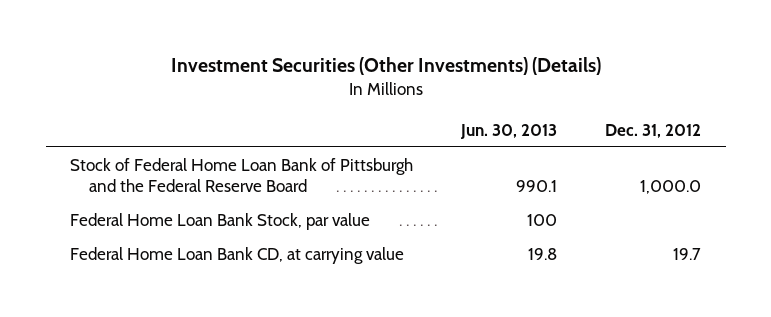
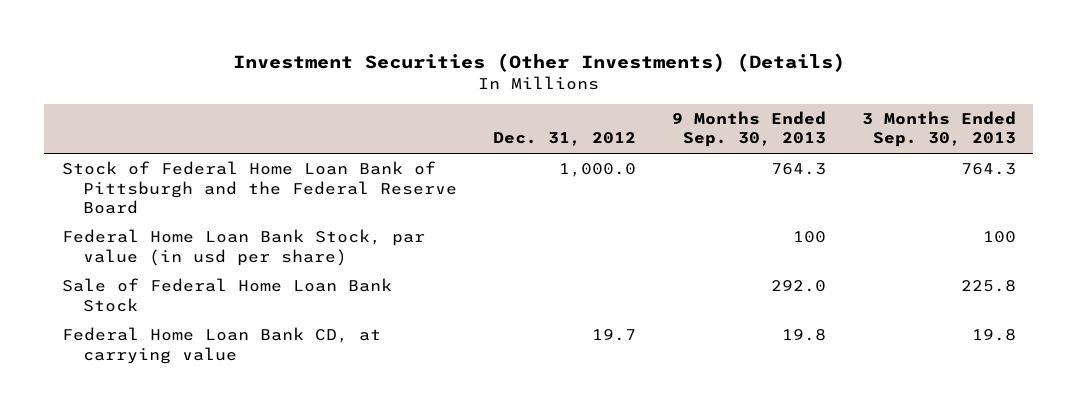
[460,123,558,139] Jun. 30, 2013 -> none
none -> [671,111,826,148] 9 Months Ended Sep. 30, 2013
none -> [861,111,1016,148] 3 Months Ended Sep. 30, 2013
[69,213,370,231] Federal Home Loan Bank Stock, par value -> [62,229,426,266] Federal Home Loan Bank Stock, par value (in usd per share)
none -> [62,278,393,312] Sale of Federal Home Loan Bank Stock

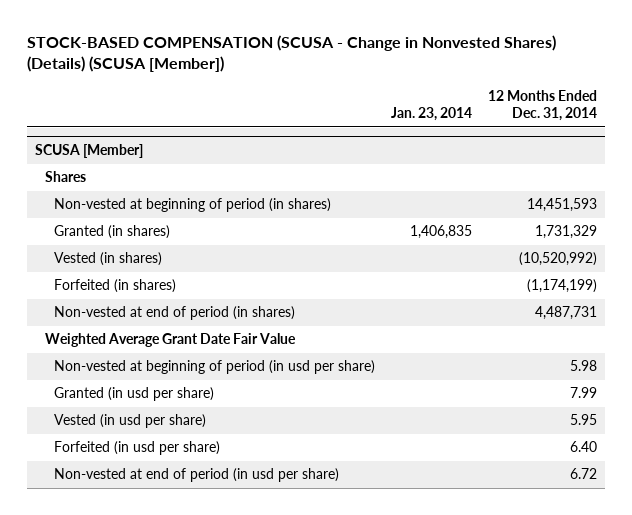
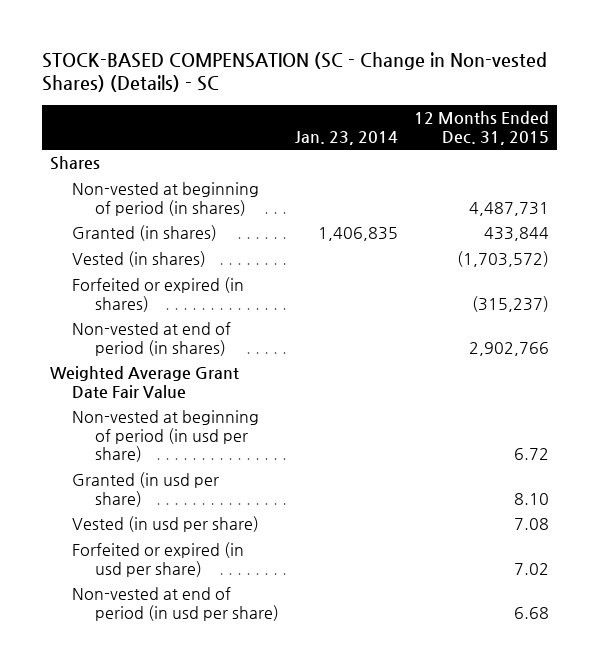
[27,35,557,73] STOCK-BASED COMPENSATION (SCUSA - Change in Nonvested Shares) (Details) (SCUSA [Member]) -> [41,51,547,93] STOCK-BASED COMPENSATION (SC - Change in Non-vested Shares) (Details) - SC
[488,89,598,121] 12 Months Ended Dec. 31, 2014 -> none
none -> [414,111,550,145] 12 Months Ended Dec. 31, 2015
[35,143,144,158] SCUSA [Member] -> none
[54,279,177,294] Forfeited (in shares) -> [72,277,245,312] Forfeited or expired (in shares)
[54,441,221,456] Forfeited (in usd per share) -> [72,542,245,577] Forfeited or expired (in usd per share)

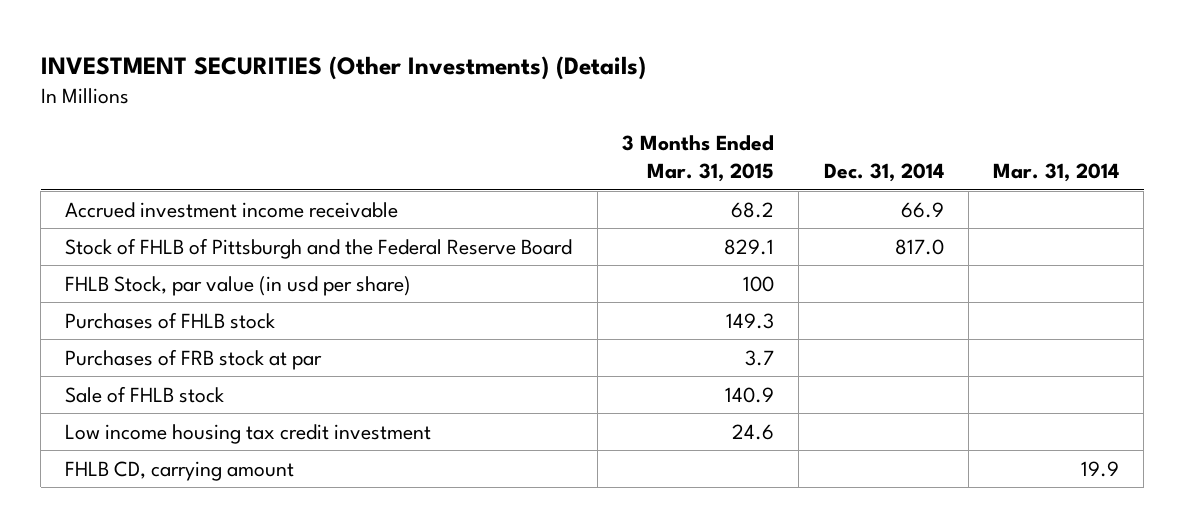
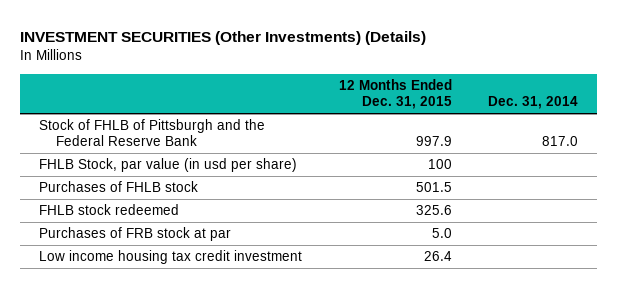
[622,135,775,183] 3 Months Ended Mar. 31, 2015 -> none
[993,163,1120,183] Mar. 31, 2014 -> none
none -> [338,78,452,110] 12 Months Ended Dec. 31, 2015
[65,201,399,218] Accrued investment income receivable -> none
[65,237,573,259] Stock of FHLB of Pittsburgh and the Federal Reserve Board -> [38,119,265,147] Stock of FHLB of Pittsburgh and the Federal Reserve Bank
none -> [38,204,179,216] FHLB stock redeemed
[65,385,225,403] Sale of FHLB stock -> none
[65,460,295,481] FHLB CD, carrying amount -> none

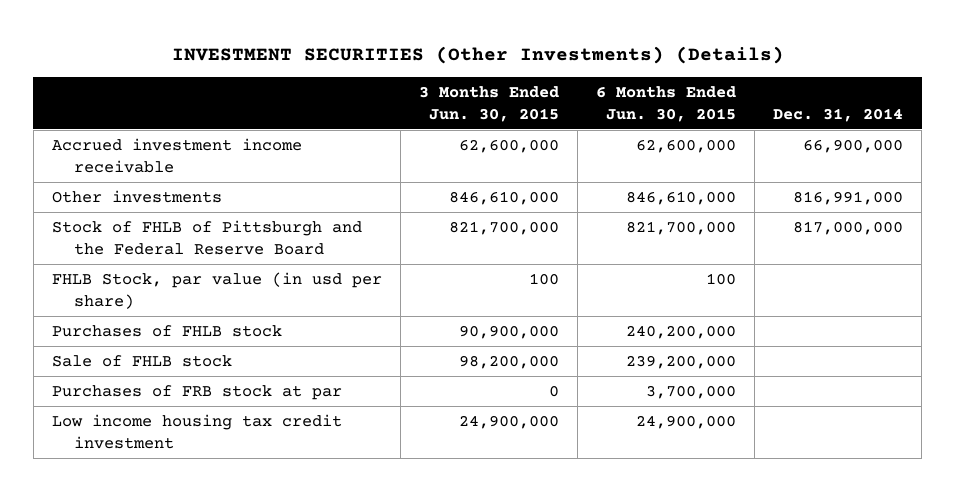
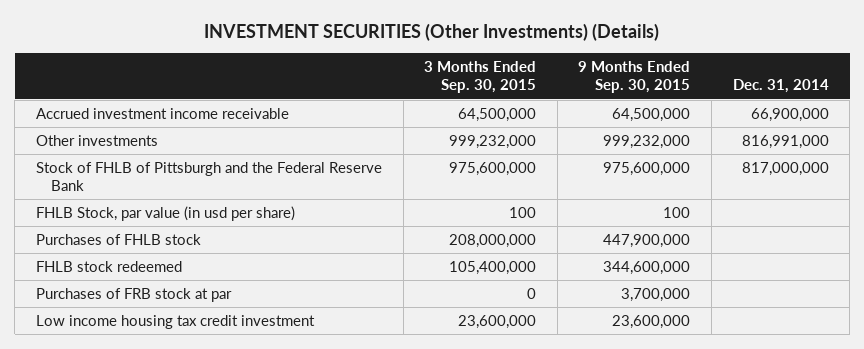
[419,85,560,123] 3 Months Ended Jun. 30, 2015 -> none
[596,85,737,123] 6 Months Ended Jun. 30, 2015 -> none
none -> [424,61,537,94] 3 Months Ended Sep. 30, 2015
none -> [578,61,691,94] 9 Months Ended Sep. 30, 2015
[52,219,363,255] Stock of FHLB of Pittsburgh and the Federal Reserve Board -> [35,161,382,192] Stock of FHLB of Pittsburgh and the Federal Reserve Bank
[52,354,233,367] Sale of FHLB stock -> [35,260,182,272] FHLB stock redeemed

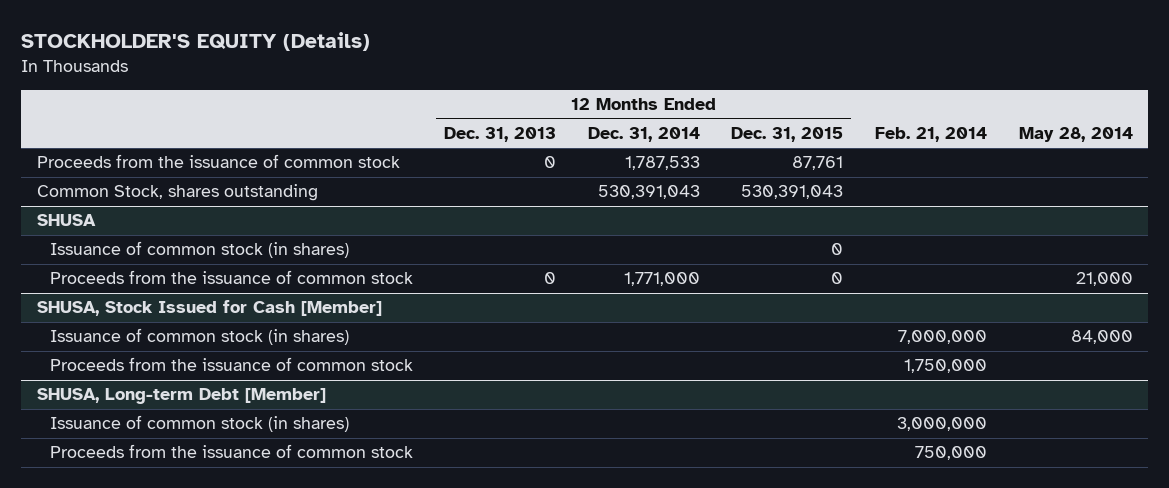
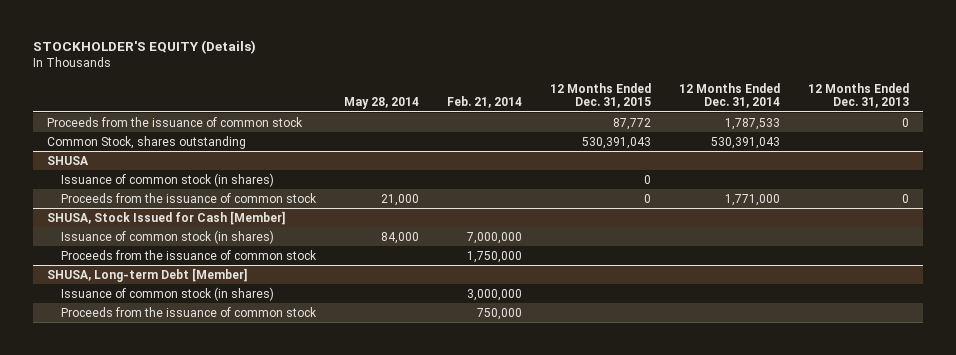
[792,156,844,171] 87,761 -> [612,117,651,130] 87,772

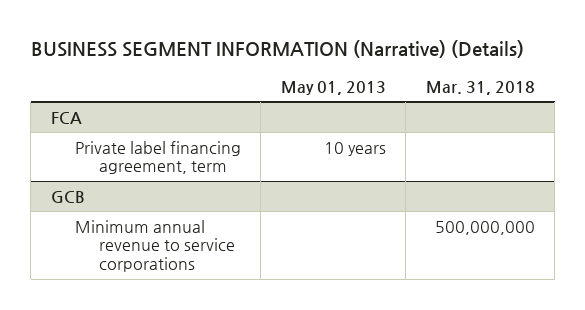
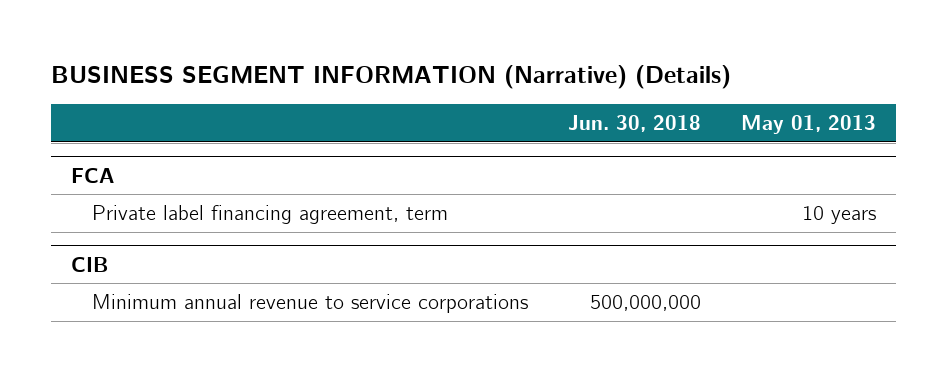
[425,80,535,95] Mar. 31, 2018 -> none
none -> [568,115,702,133] Jun. 30, 2018
[50,190,85,203] GCB -> [70,256,108,272] CIB

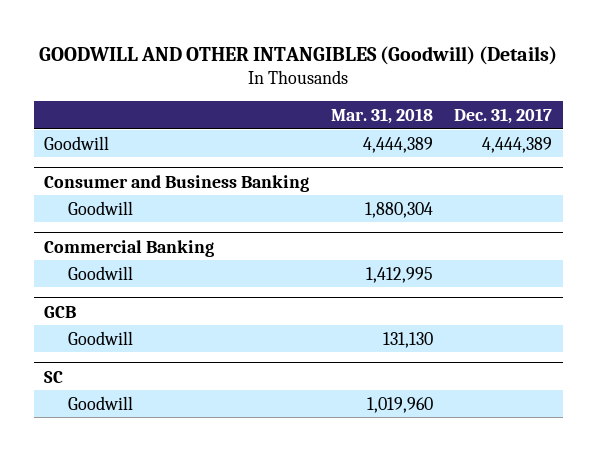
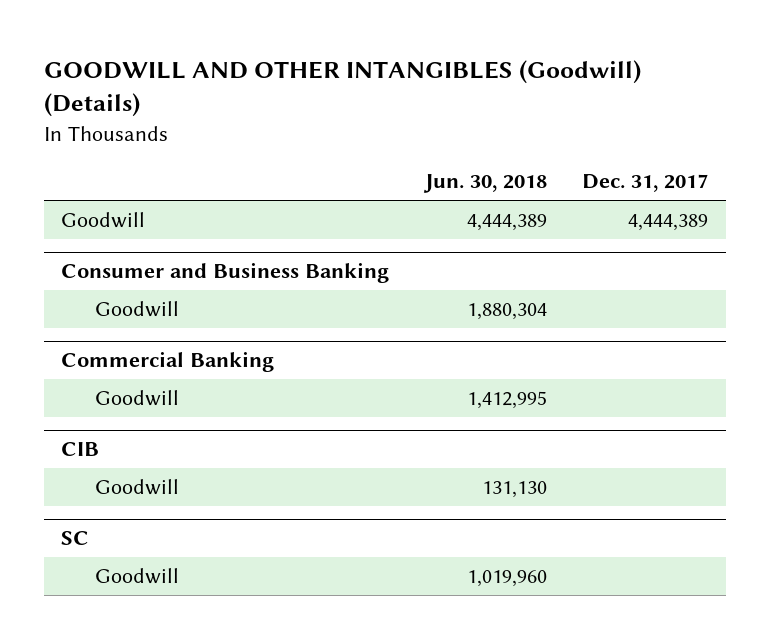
[330,107,433,124] Mar. 31, 2018 -> none
none -> [422,174,547,194] Jun. 30, 2018
[44,305,77,318] GCB -> [61,441,100,456] CIB

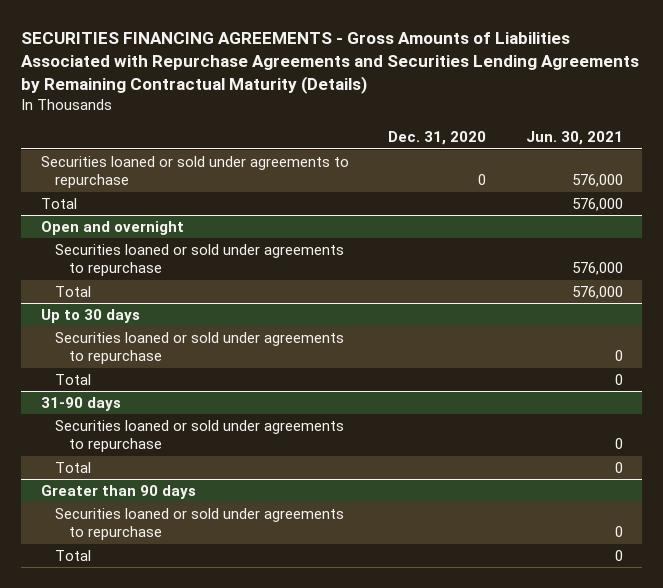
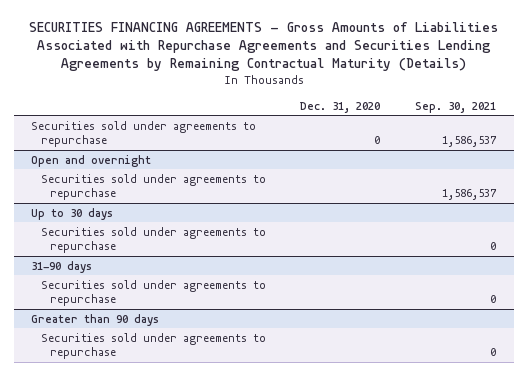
[525,131,623,146] Jun. 30, 2021 -> none
none -> [415,101,497,113] Sep. 30, 2021
[40,197,77,209] Total -> none
[40,155,349,189] Securities loaned or sold under agreements to repurchase -> [31,120,257,148] Securities sold under agreements to repurchase
[54,285,91,297] Total -> none
[54,243,344,277] Securities loaned or sold under agreements to repurchase -> [40,173,266,201] Securities sold under agreements to repurchase
[54,373,91,385] Total -> none
[54,331,344,365] Securities loaned or sold under agreements to repurchase -> [40,226,266,254] Securities sold under agreements to repurchase
[54,461,91,473] Total -> none
[54,419,344,453] Securities loaned or sold under agreements to repurchase -> [40,279,266,307] Securities sold under agreements to repurchase
[54,549,91,561] Total -> none
[54,507,344,541] Securities loaned or sold under agreements to repurchase -> [40,332,266,360] Securities sold under agreements to repurchase

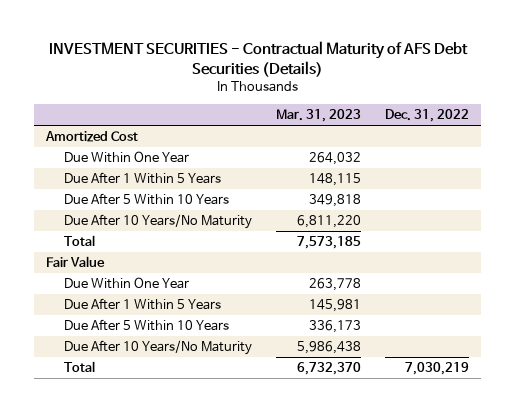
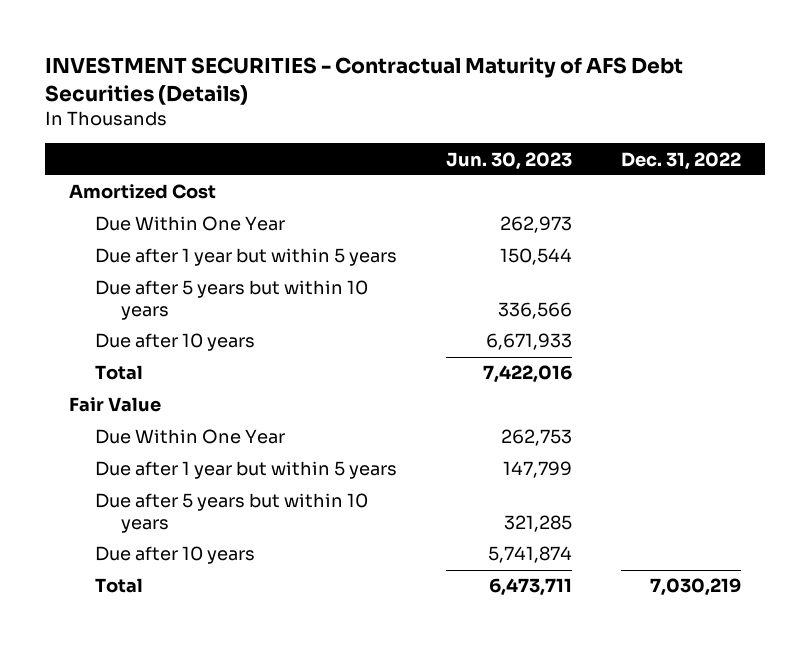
[275,109,361,123] Mar. 31, 2023 -> none
none -> [445,151,572,170] Jun. 30, 2023
[63,172,221,185] Due After 1 Within 5 Years -> [94,248,397,267] Due after 1 year but within 5 years
[63,193,229,206] Due After 5 Within 10 Years -> [94,280,368,320] Due after 5 years but within 10 years
[63,214,252,230] Due After 10 Years/No Maturity -> [94,333,255,352] Due after 10 years
[63,298,221,311] Due After 1 Within 5 Years -> [94,461,397,480] Due after 1 year but within 5 years
[63,319,229,332] Due After 5 Within 10 Years -> [94,493,368,533] Due after 5 years but within 10 years
[63,340,252,356] Due After 10 Years/No Maturity -> [94,546,255,565] Due after 10 years

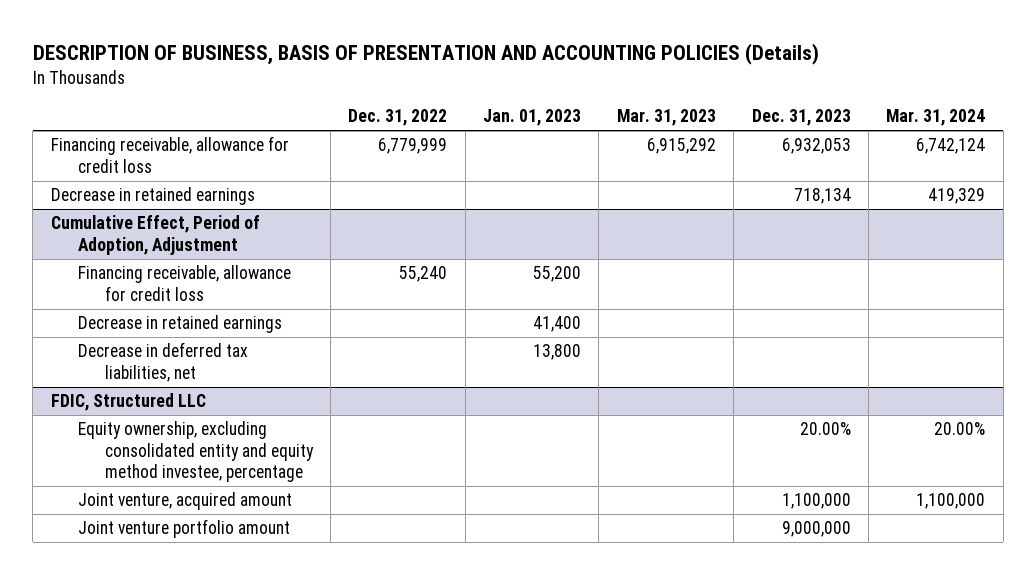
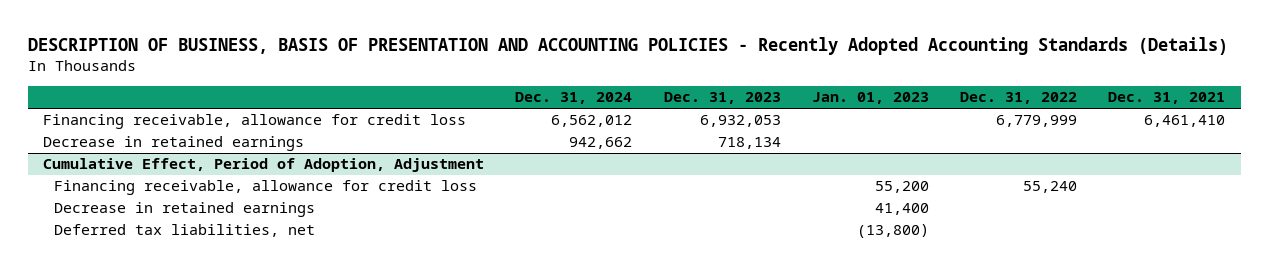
[32,43,819,66] DESCRIPTION OF BUSINESS, BASIS OF PRESENTATION AND ACCOUNTING POLICIES (Details) -> [27,36,1228,55] DESCRIPTION OF BUSINESS, BASIS OF PRESENTATION AND ACCOUNTING POLICIES - Recently Adopted Accounting Standards (Details)
[616,109,716,127] Mar. 31, 2023 -> none
[886,109,986,127] Mar. 31, 2024 -> none
none -> [515,92,633,105] Dec. 31, 2024
none -> [1108,92,1226,105] Dec. 31, 2021
[50,393,206,412] FDIC, Structured LLC -> none
[77,421,314,483] Equity ownership, excluding consolidated entity and equity method investee, percentage -> none
[77,492,292,511] Joint venture, acquired amount -> none
[77,519,290,539] Joint venture portfolio amount -> none
[77,342,248,382] Decrease in deferred tax liabilities, net -> [53,224,315,238] Deferred tax liabilities, net
[533,344,582,361] 13,800 -> [856,224,929,239] (13,800)

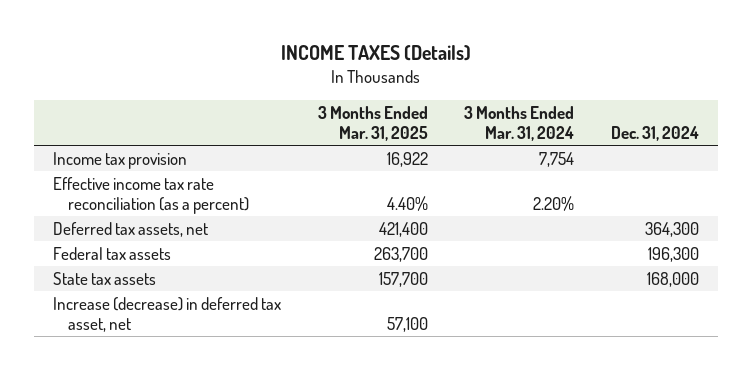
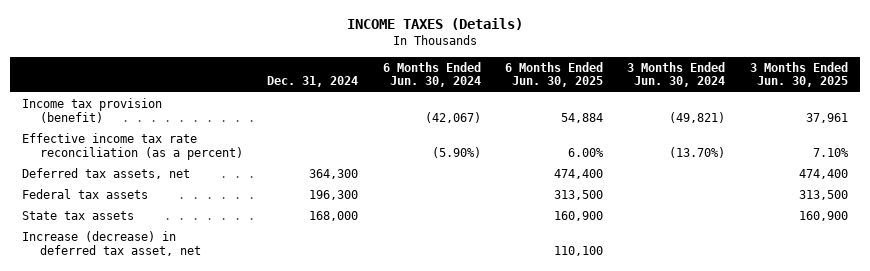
[317,105,428,141] 3 Months Ended Mar. 31, 2025 -> none
[464,105,575,141] 3 Months Ended Mar. 31, 2024 -> none
none -> [382,61,481,88] 6 Months Ended Jun. 30, 2024
none -> [505,61,604,88] 6 Months Ended Jun. 30, 2025
none -> [627,61,726,88] 3 Months Ended Jun. 30, 2024
none -> [749,61,848,88] 3 Months Ended Jun. 30, 2025
[52,151,187,169] Income tax provision -> [22,97,163,123] Income tax provision (benefit)

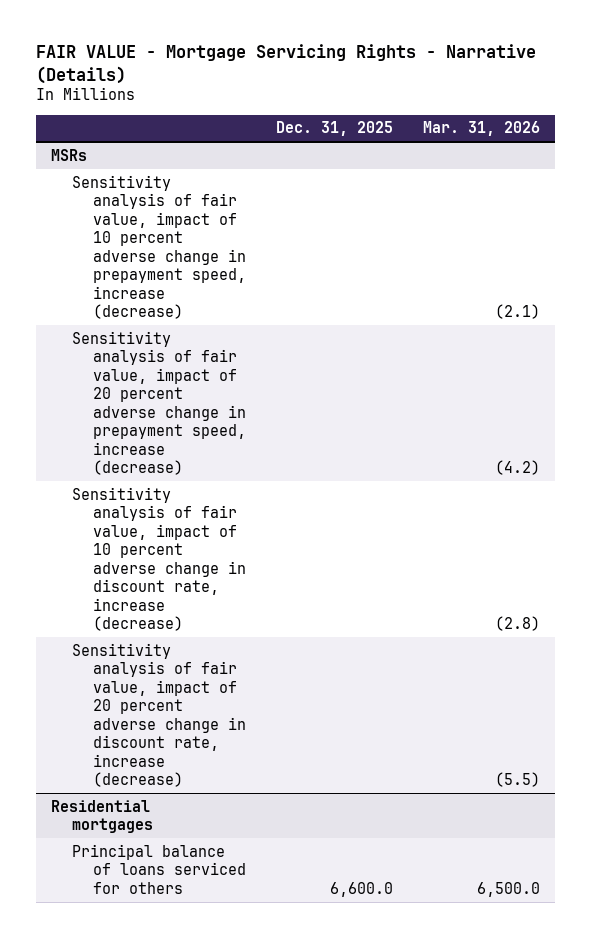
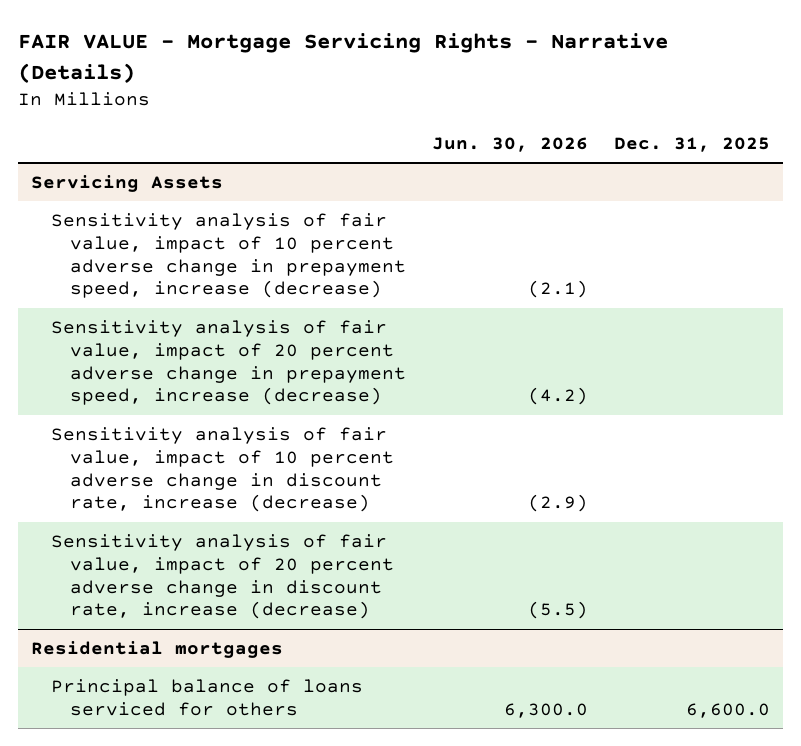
[423,121,541,137] Mar. 31, 2026 -> none
none -> [432,137,589,153] Jun. 30, 2026
[51,148,88,161] MSRs -> [30,174,223,192] Servicing Assets

